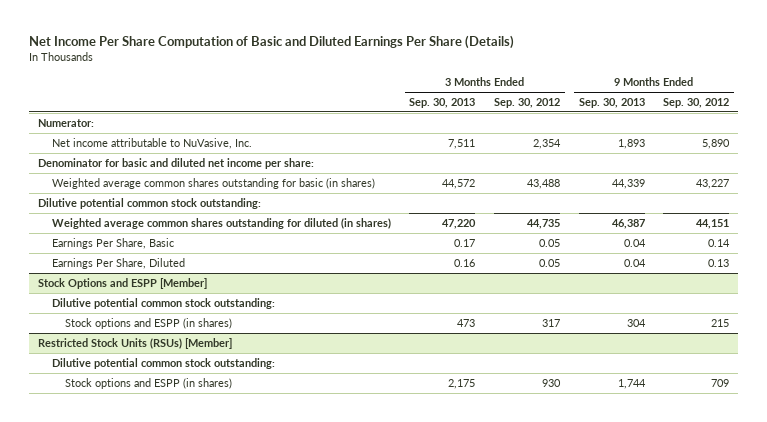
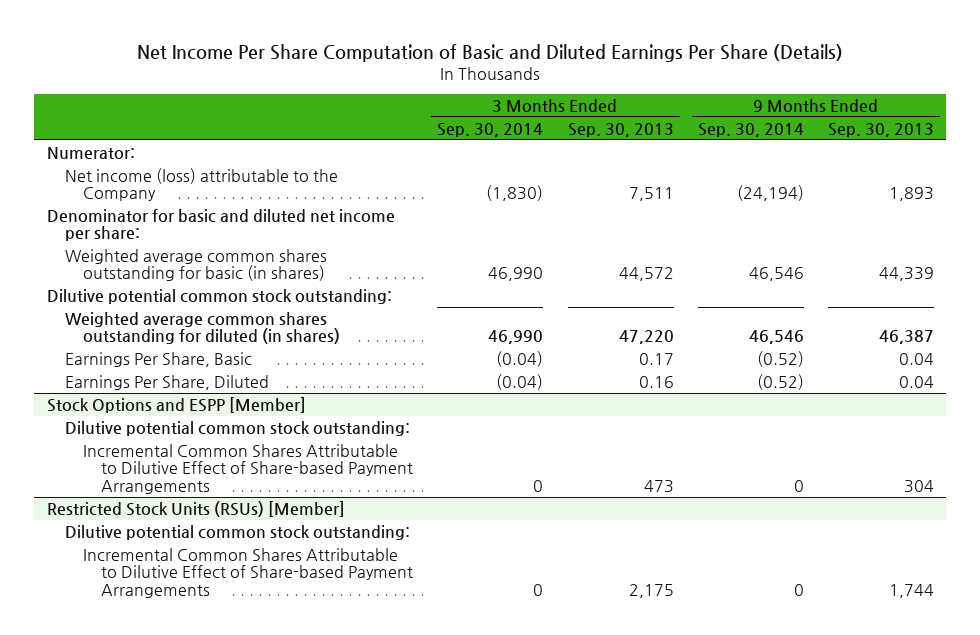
[493,97,560,108] Sep. 30, 2012 -> none
[663,97,730,108] Sep. 30, 2012 -> none
none -> [437,122,544,137] Sep. 30, 2014
none -> [697,122,804,137] Sep. 30, 2014
[51,137,252,149] Net income attributable to NuVasive, Inc. -> [64,167,338,202] Net income (loss) attributable to the Company
[65,317,233,329] Stock options and ESPP (in shares) -> [82,443,414,495] Incremental Common Shares Attributable to Dilutive Effect of Share-based Payment Arrangements
[65,377,233,389] Stock options and ESPP (in shares) -> [82,547,414,599] Incremental Common Shares Attributable to Dilutive Effect of Share-based Payment Arrangements

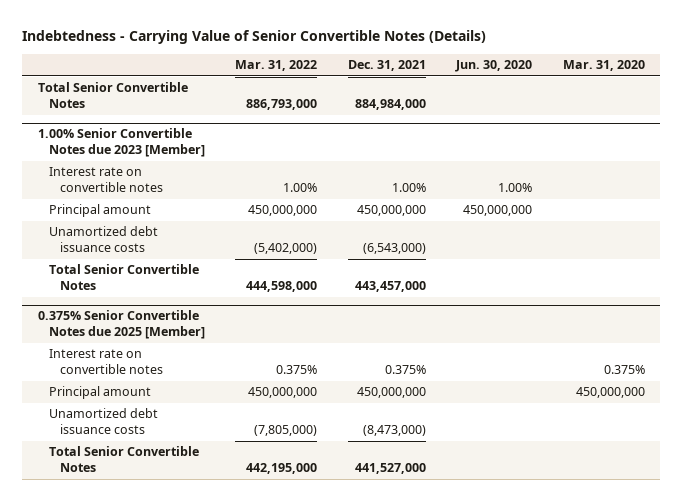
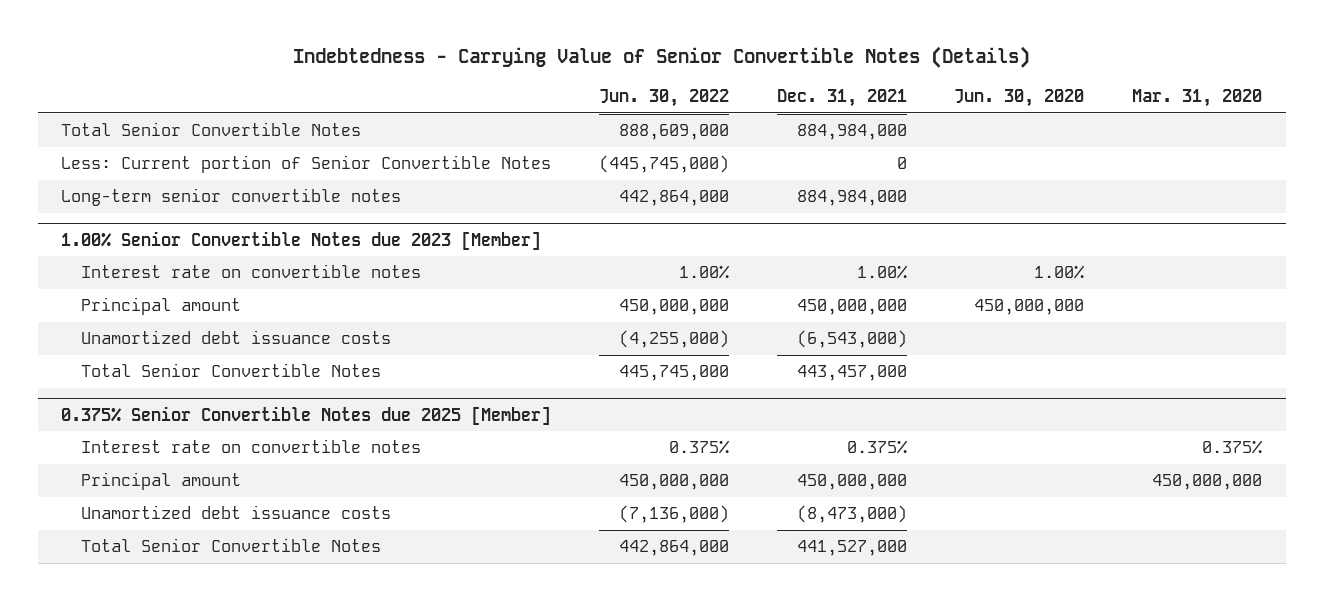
[235,60,318,72] Mar. 31, 2022 -> none
none -> [599,89,730,108] Jun. 30, 2022
none -> [61,155,552,174] Less: Current portion of Senior Convertible Notes
none -> [61,188,402,207] Long-term senior convertible notes

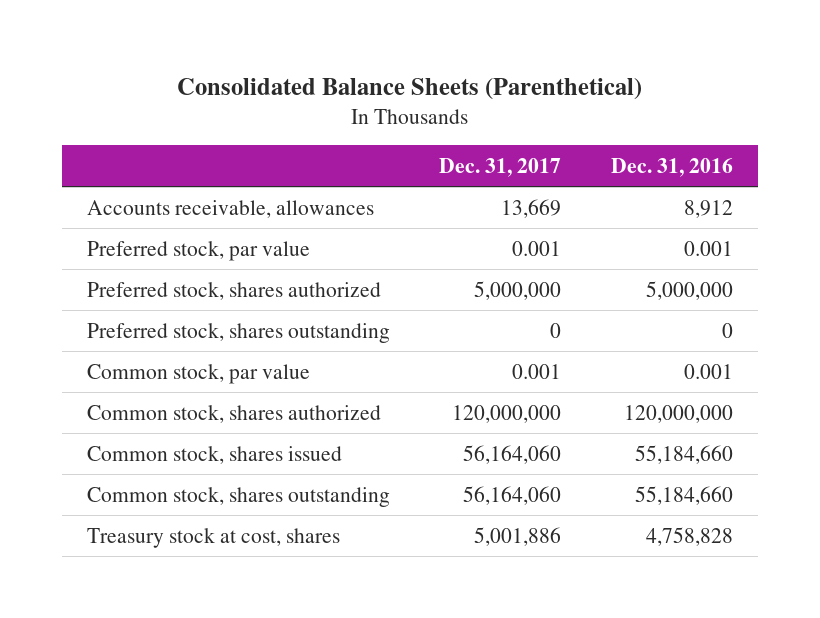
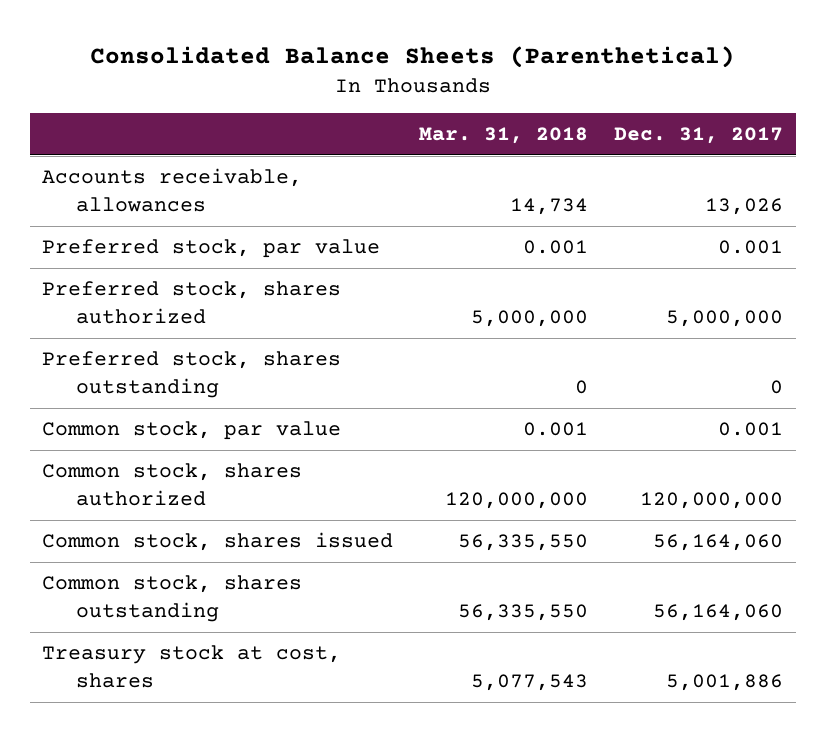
[610,157,733,177] Dec. 31, 2016 -> none
none -> [419,127,589,145] Mar. 31, 2018
[501,198,562,218] 13,669 -> [704,197,783,215] 13,026

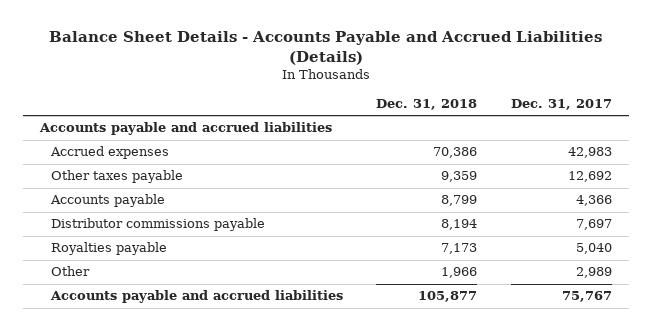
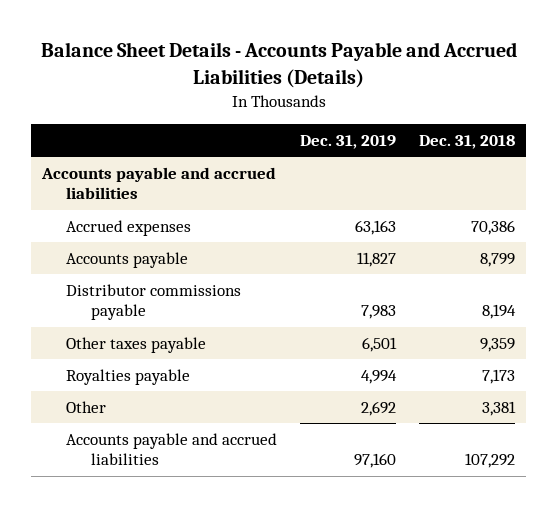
[510,98,612,110] Dec. 31, 2017 -> none
none -> [300,135,397,150] Dec. 31, 2019
[50,170,183,184] Other taxes payable -> [66,336,207,353] Other taxes payable
[441,267,478,279] 1,966 -> [482,400,517,416] 3,381
[418,291,478,303] 105,877 -> [465,453,516,469] 107,292

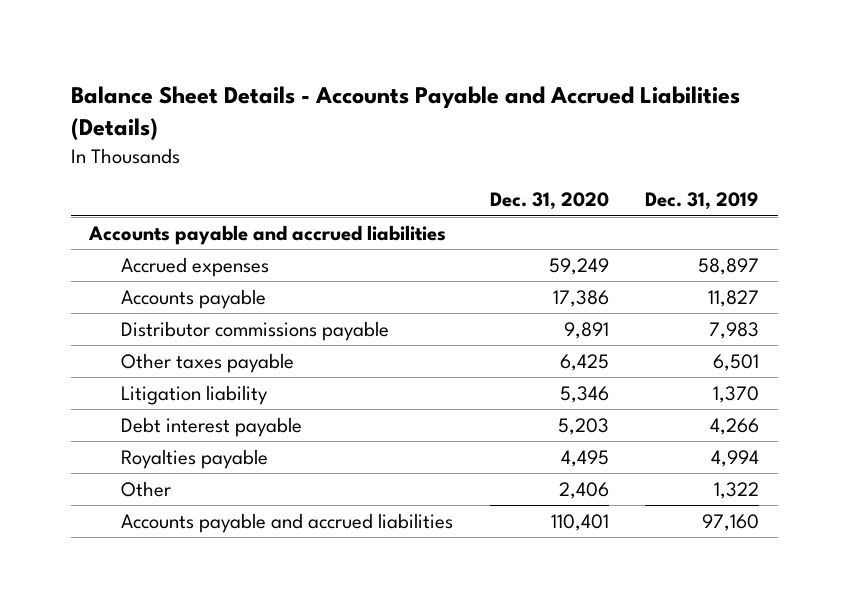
[419,135,516,150] Dec. 31, 2018 -> none
none -> [489,192,609,211] Dec. 31, 2020
[355,219,397,235] 63,163 -> [698,257,760,275] 58,897
none -> [121,384,269,405] Litigation liability
none -> [121,416,303,437] Debt interest payable
[361,400,397,416] 2,692 -> [714,481,760,499] 1,322

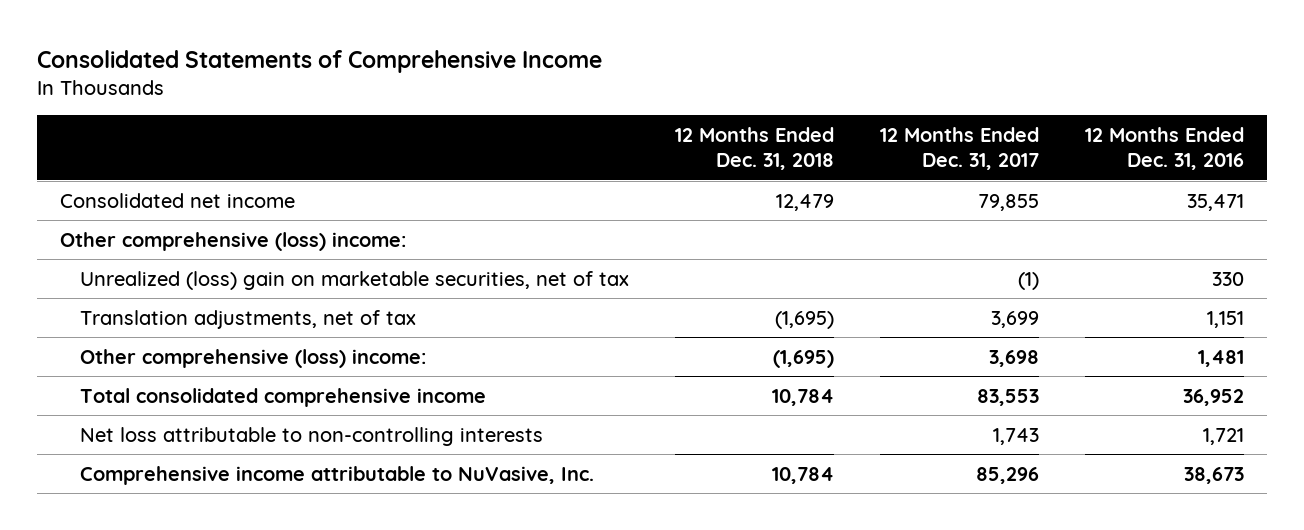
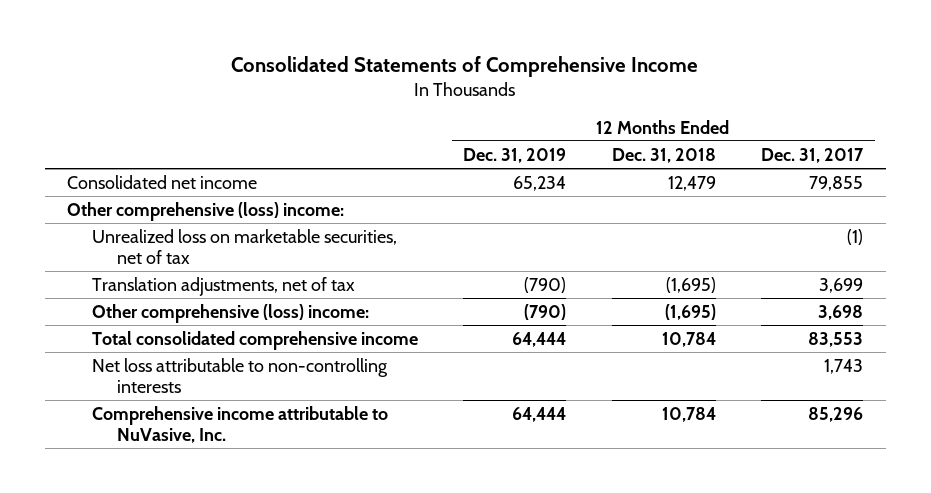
[1084,126,1244,171] 12 Months Ended Dec. 31, 2016 -> none
none -> [463,147,567,163] Dec. 31, 2019
[80,270,630,290] Unrealized (loss) gain on marketable securities, net of tax -> [91,228,397,265] Unrealized loss on marketable securities, net of tax

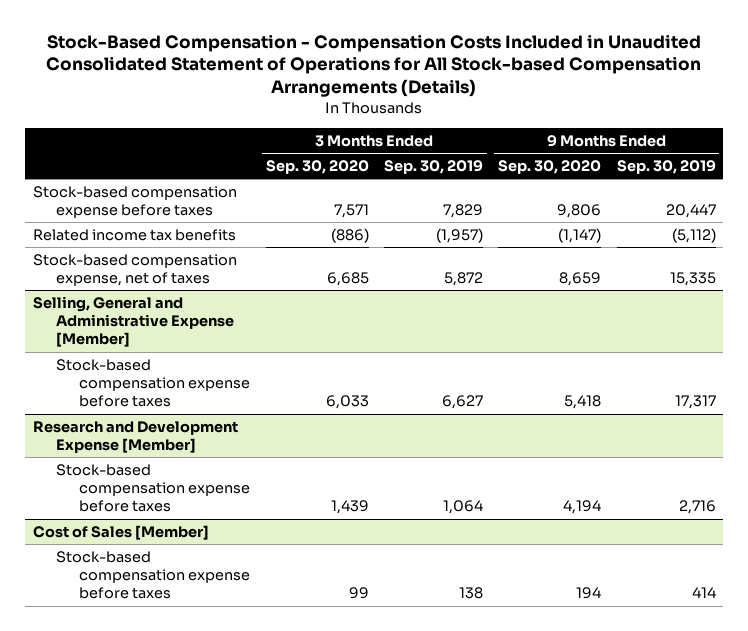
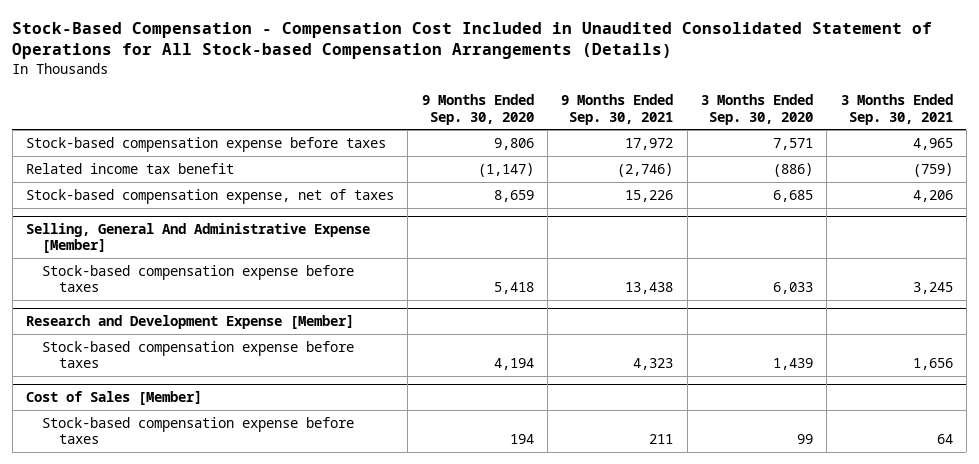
[46,33,702,98] Stock-Based Compensation - Compensation Costs Included in Unaudited Consolidated Statement of Operations for All Stock-based Compensation Arrangements (Details) -> [12,21,933,60] Stock-Based Compensation - Compensation Cost Included in Unaudited Consolidated Statement of Operations for All Stock-based Compensation Arrangements (Details)
[383,160,483,175] Sep. 30, 2019 -> none
[616,160,716,175] Sep. 30, 2019 -> none
none -> [561,94,674,125] 9 Months Ended Sep. 30, 2021
none -> [840,94,953,125] 3 Months Ended Sep. 30, 2021
[32,228,236,241] Related income tax benefits -> [26,162,235,174] Related income tax benefit
[32,295,234,348] Selling, General and Administrative Expense [Member] -> [26,222,371,254] Selling, General And Administrative Expense [Member]

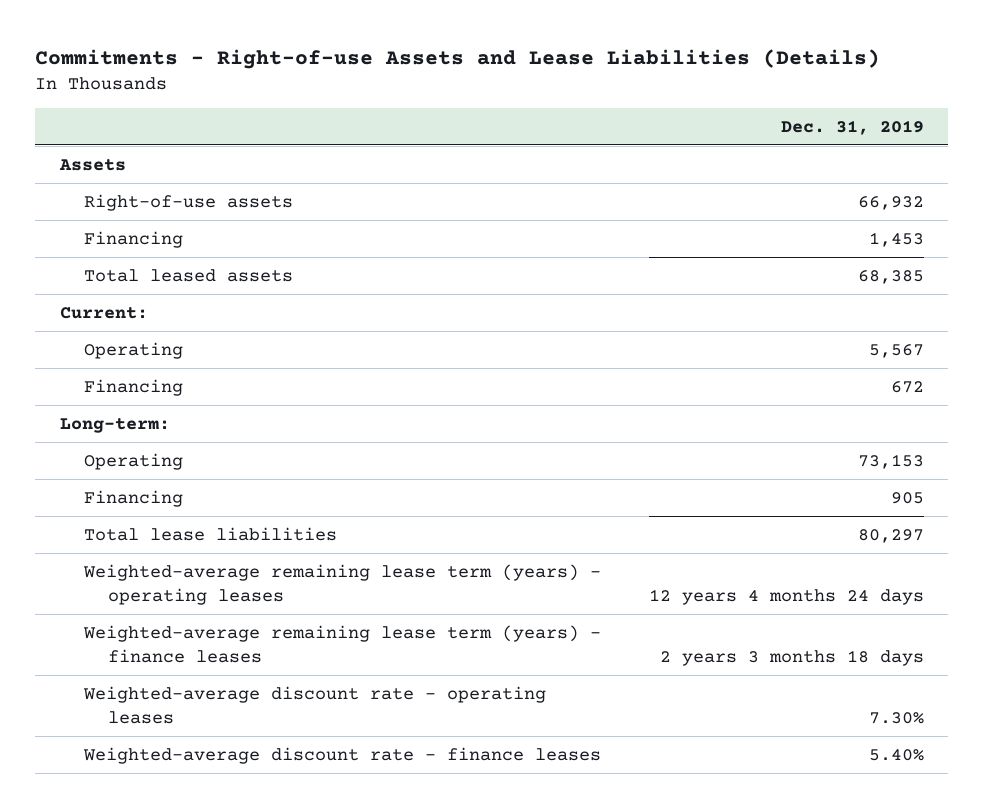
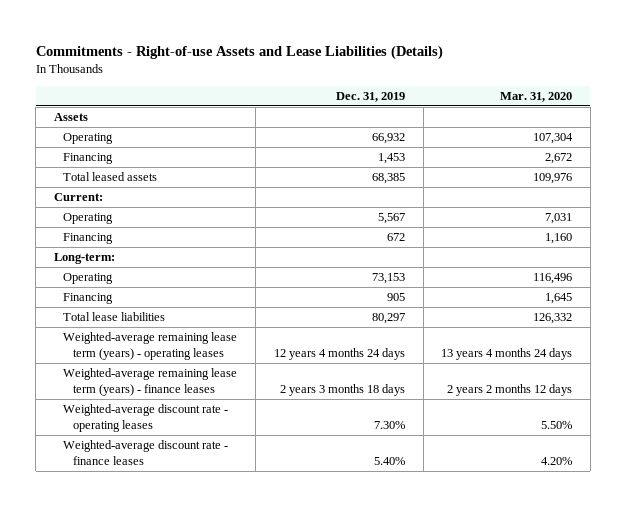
none -> [500,91,573,102] Mar. 31, 2020
[83,193,293,211] Right-of-use assets -> [63,133,114,145] Operating

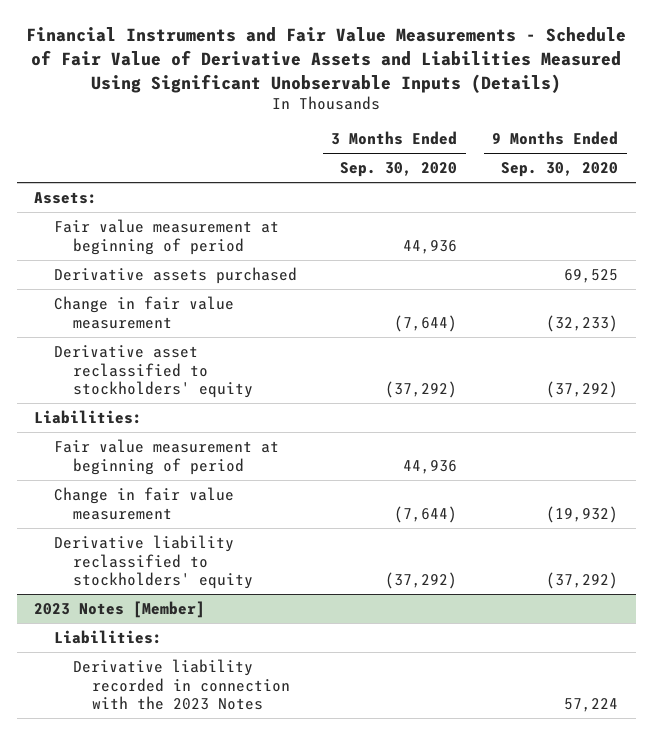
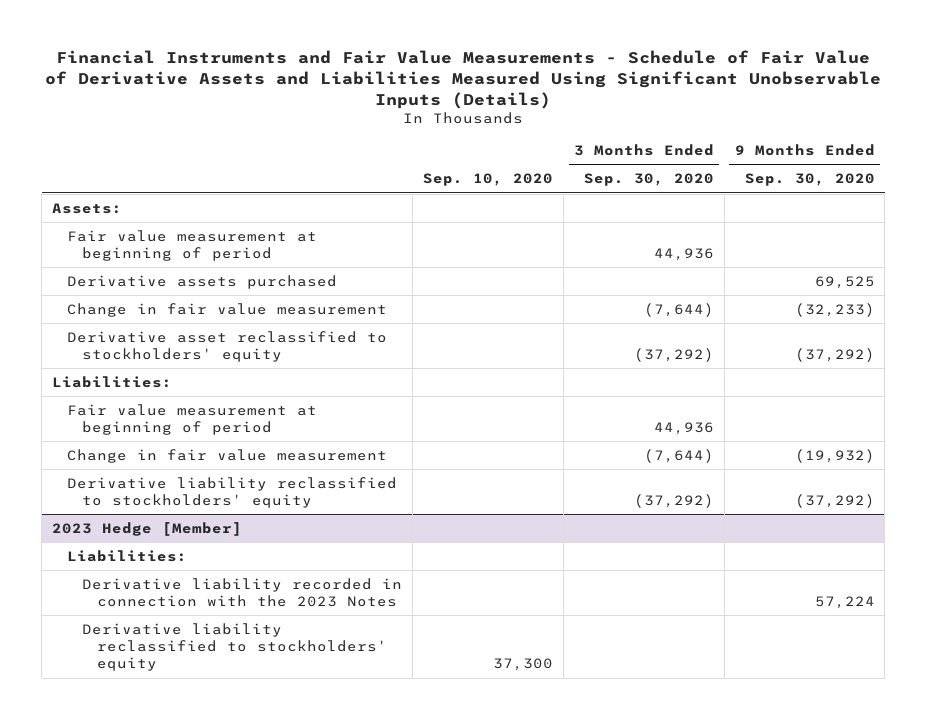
none -> [422,173,553,187] Sep. 10, 2020
[34,600,206,618] 2023 Notes [Member] -> [52,521,243,536] 2023 Hedge [Member]
none -> [82,622,388,672] Derivative liability reclassified to stockholders' equity

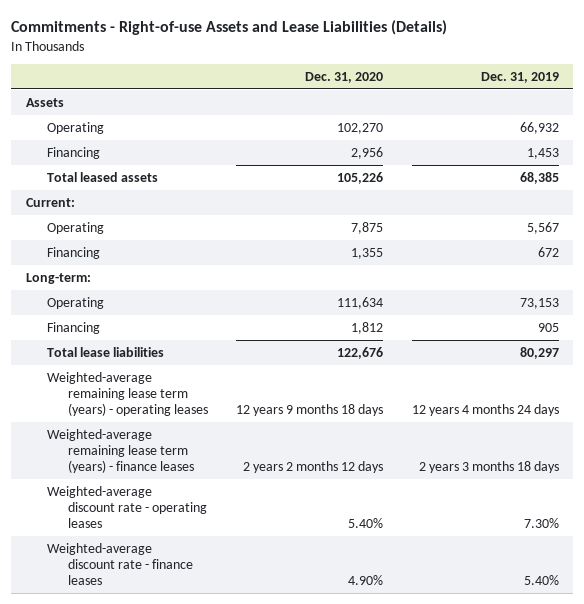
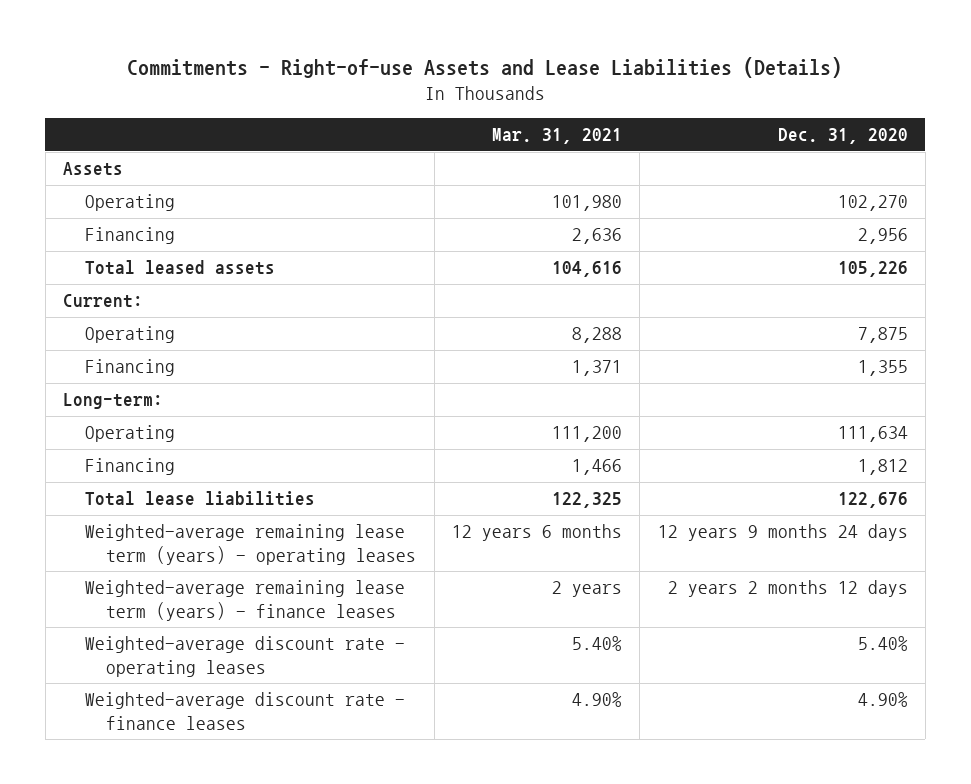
[480,72,559,84] Dec. 31, 2019 -> none
none -> [491,128,622,145] Mar. 31, 2021
[236,404,384,417] 12 years 9 months 18 days -> [657,524,908,542] 12 years 9 months 24 days

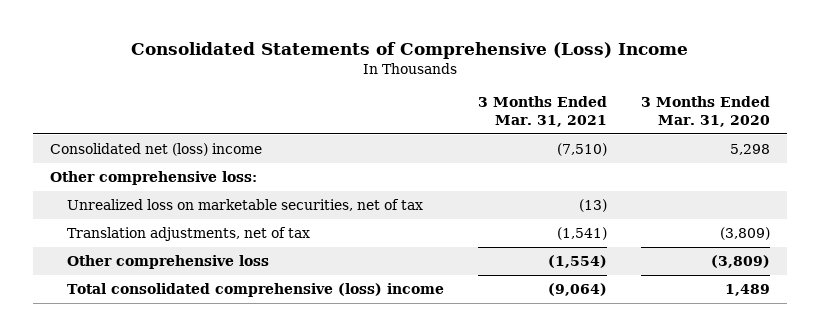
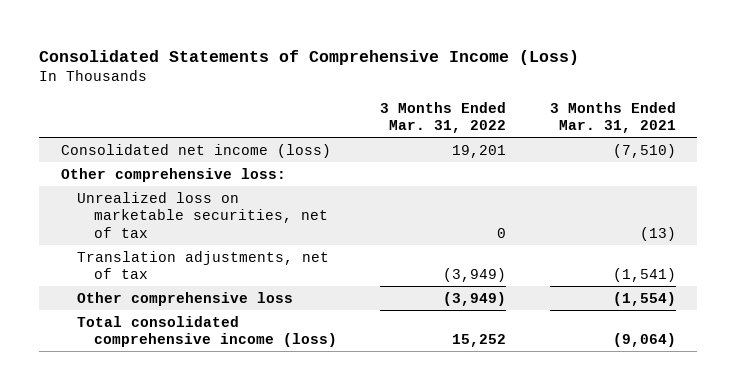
[130,41,688,59] Consolidated Statements of Comprehensive (Loss) Income -> [39,49,580,65] Consolidated Statements of Comprehensive Income (Loss)
[640,96,770,128] 3 Months Ended Mar. 31, 2020 -> none
none -> [380,101,507,134] 3 Months Ended Mar. 31, 2022
[49,143,262,157] Consolidated net (loss) income -> [61,143,332,158] Consolidated net income (loss)
[66,283,444,298] Total consolidated comprehensive (loss) income -> [77,315,337,348] Total consolidated comprehensive income (loss)

